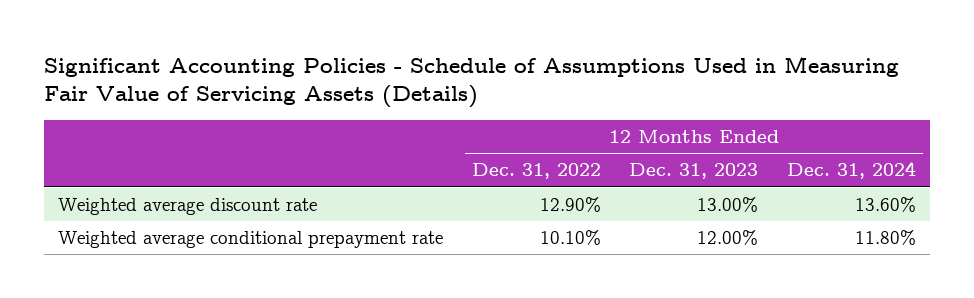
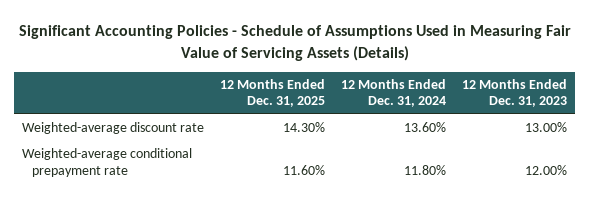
[471,163,601,180] Dec. 31, 2022 -> none
none -> [220,79,326,108] 12 Months Ended Dec. 31, 2025
[58,198,318,216] Weighted average discount rate -> [22,122,205,135] Weighted-average discount rate
[58,231,444,249] Weighted average conditional prepayment rate -> [22,148,193,177] Weighted-average conditional prepayment rate

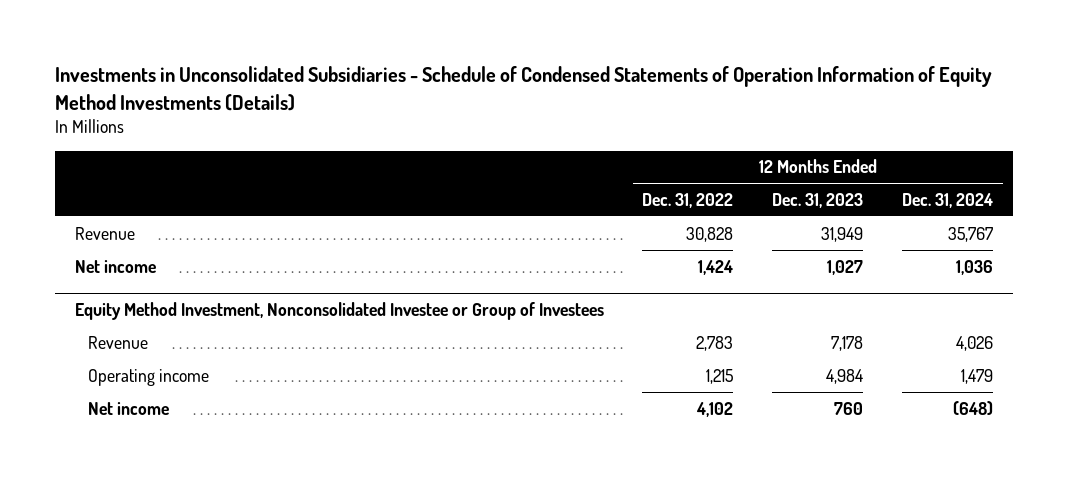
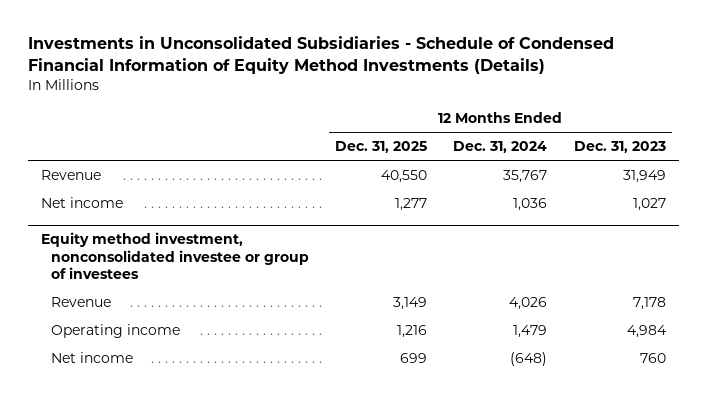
[55,66,993,111] Investments in Unconsolidated Subsidiaries - Schedule of Condensed Statements of Operation Information of Equity Method Investments (Details) -> [27,36,614,75] Investments in Unconsolidated Subsidiaries - Schedule of Condensed Financial Information of Equity Method Investments (Details)
[642,192,734,208] Dec. 31, 2022 -> none
none -> [335,141,428,154] Dec. 31, 2025
[74,301,604,320] Equity Method Investment, Nonconsolidated Investee or Group of Investees -> [40,232,309,279] Equity method investment, nonconsolidated investee or group of investees

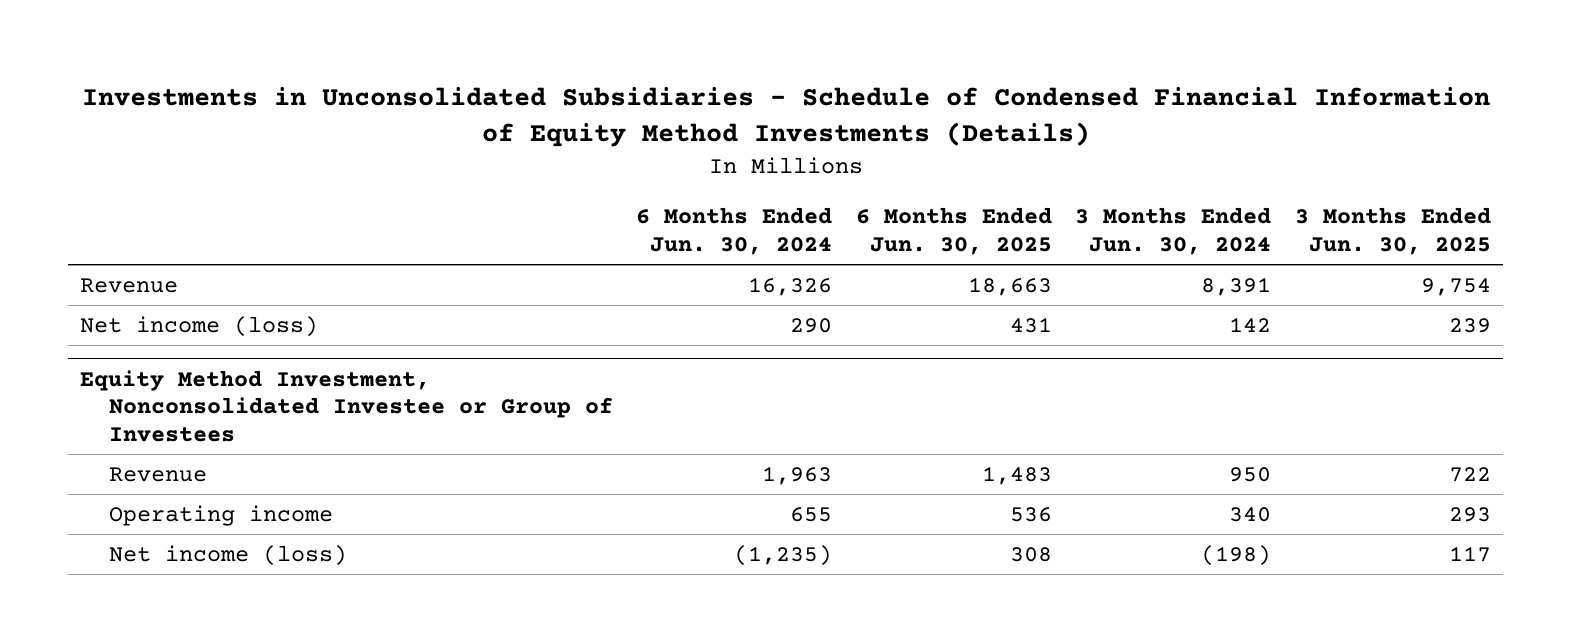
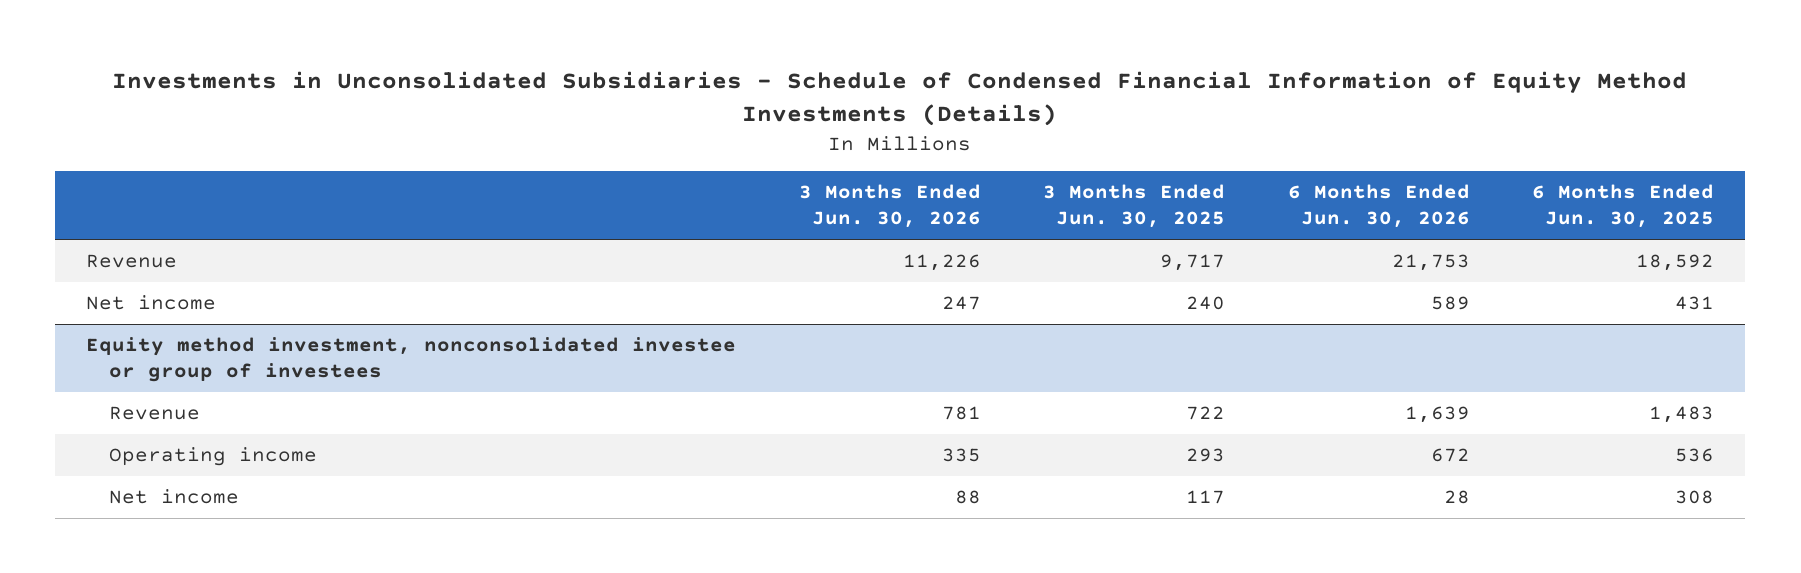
[636,207,833,256] 6 Months Ended Jun. 30, 2024 -> none
[1075,207,1272,256] 3 Months Ended Jun. 30, 2024 -> none
none -> [798,184,981,229] 3 Months Ended Jun. 30, 2026
none -> [1287,184,1470,229] 6 Months Ended Jun. 30, 2026
[967,276,1052,296] 18,663 -> [1636,254,1715,272] 18,592
[1421,277,1492,296] 9,754 -> [1160,254,1226,272] 9,717
[80,315,319,337] Net income (loss) -> [86,295,217,311] Net income
[1449,317,1492,333] 239 -> [1186,296,1226,311] 240
[80,369,613,442] Equity Method Investment, Nonconsolidated Investee or Group of Investees -> [86,337,737,383] Equity method investment, nonconsolidated investee or group of investees
[108,544,347,566] Net income (loss) -> [108,489,239,505] Net income

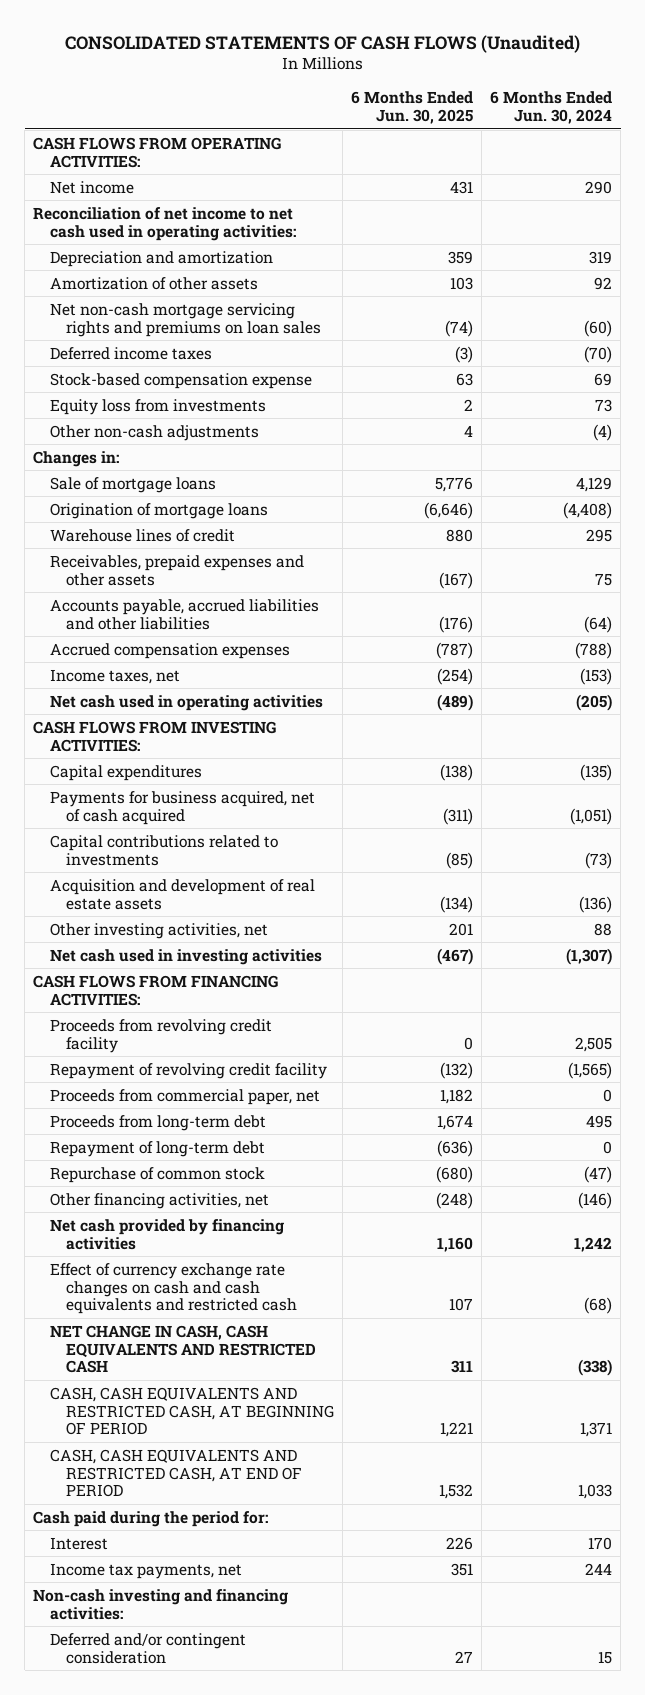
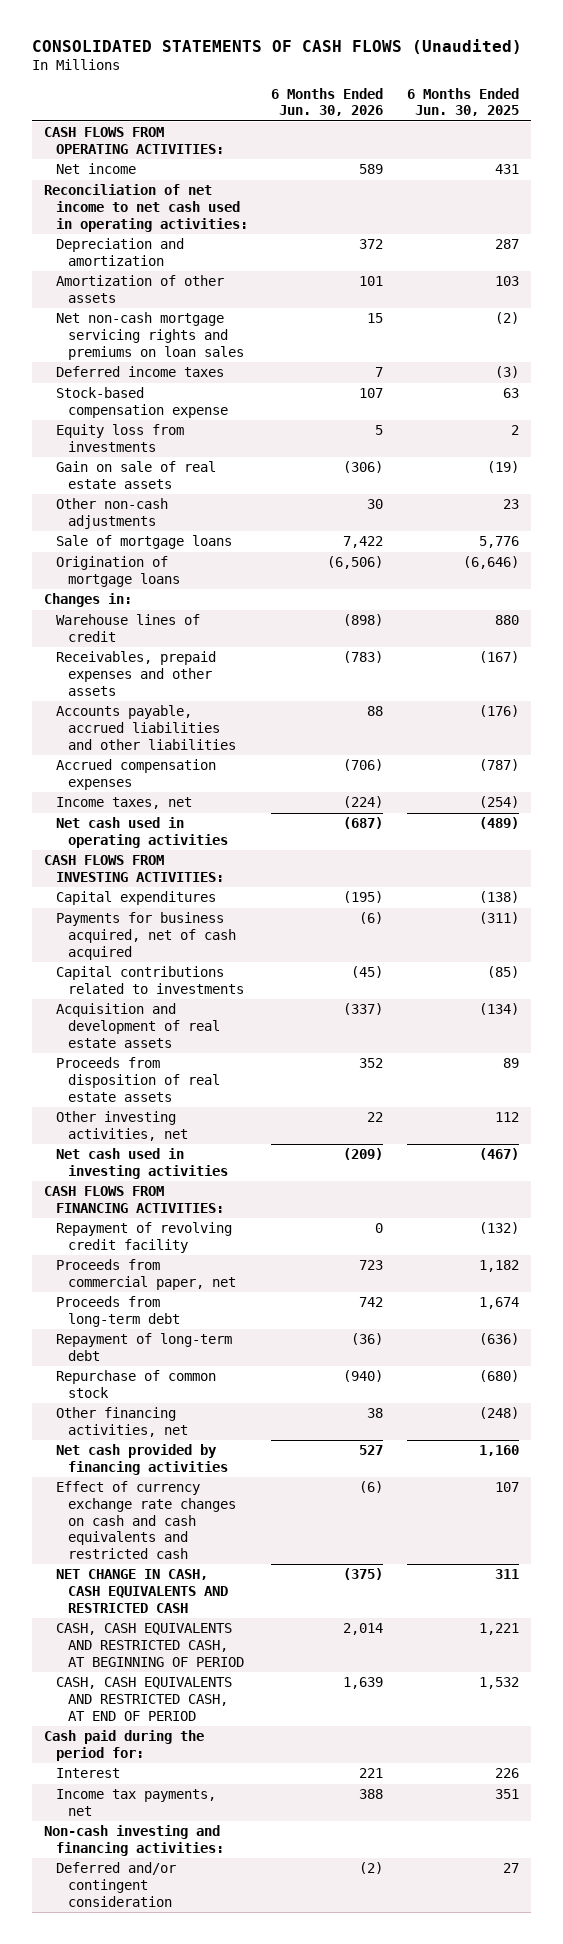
[490,91,613,125] 6 Months Ended Jun. 30, 2024 -> none
none -> [271,87,384,117] 6 Months Ended Jun. 30, 2026
[448,250,474,264] 359 -> [495,239,520,250] 287
[445,319,474,337] (74) -> [495,312,520,325] (2)
none -> [55,461,216,489] Gain on sale of real estate assets
[464,424,474,437] 4 -> [503,499,520,510] 23
[33,450,120,467] Changes in: -> [43,593,132,608] Changes in:
none -> [55,1057,221,1102] Proceeds from disposition of real estate assets
[449,922,474,936] 201 -> [495,1112,520,1123] 112
[49,1018,272,1053] Proceeds from revolving credit facility -> none

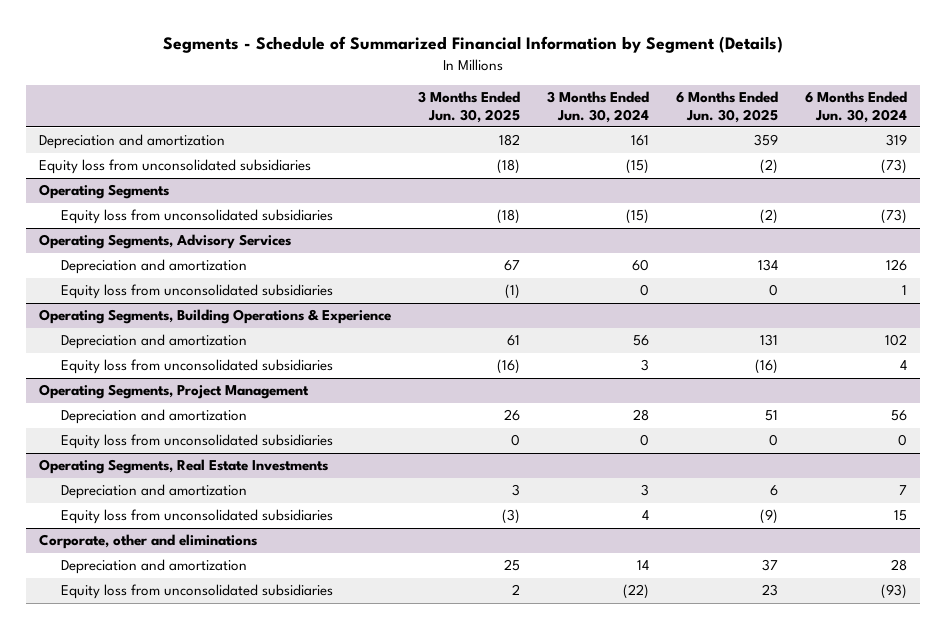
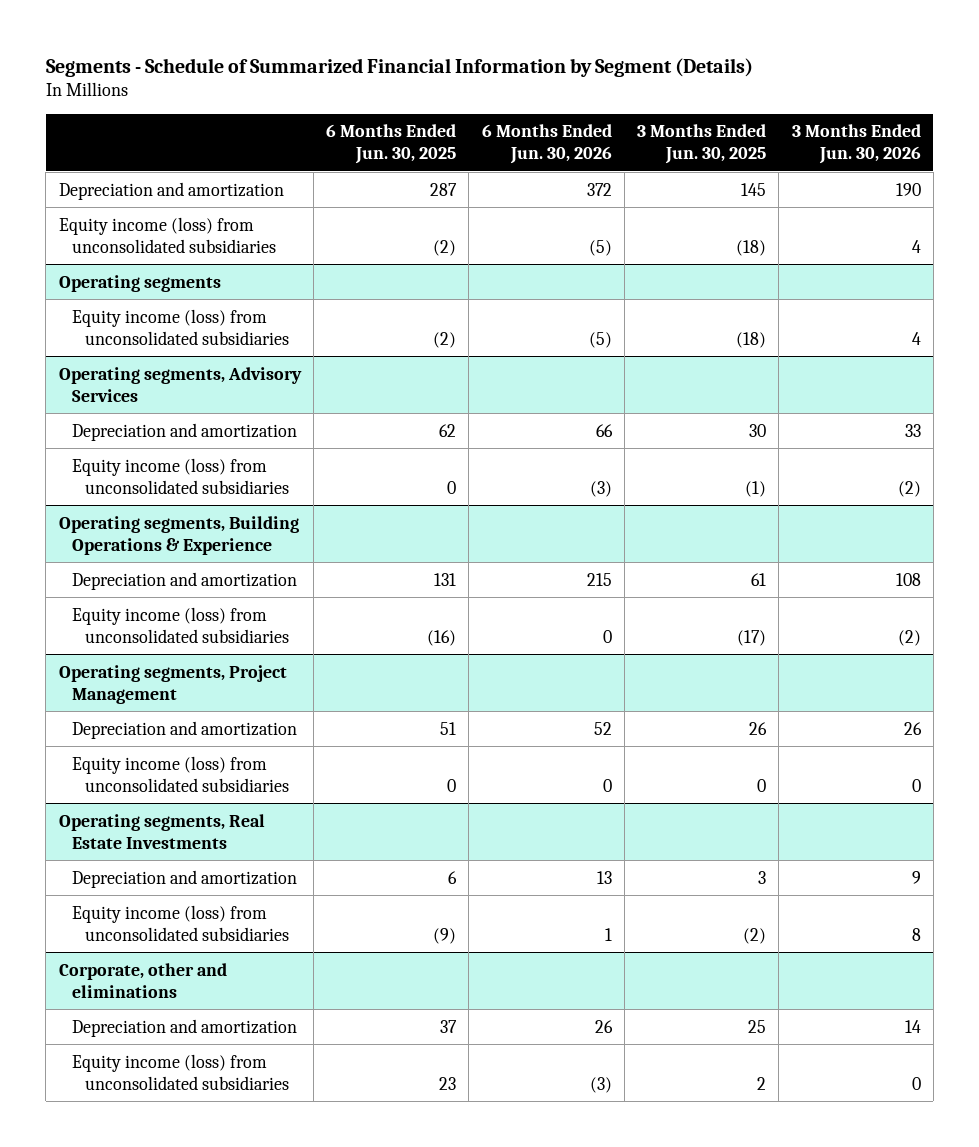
[546,90,649,123] 3 Months Ended Jun. 30, 2024 -> none
[804,90,907,123] 6 Months Ended Jun. 30, 2024 -> none
none -> [481,124,612,165] 6 Months Ended Jun. 30, 2026
none -> [791,124,921,165] 3 Months Ended Jun. 30, 2026
[499,134,521,147] 182 -> [741,182,767,196] 145
[753,134,778,147] 359 -> [430,182,458,196] 287
[39,159,312,175] Equity loss from unconsolidated subsidiaries -> [58,216,276,253] Equity income (loss) from unconsolidated subsidiaries
[39,184,170,200] Operating Segments -> [58,274,221,292] Operating segments
[61,209,334,225] Equity loss from unconsolidated subsidiaries -> [71,308,289,345] Equity income (loss) from unconsolidated subsidiaries
[39,234,292,250] Operating Segments, Advisory Services -> [58,366,302,402] Operating segments, Advisory Services
[504,260,521,272] 67 -> [749,423,767,437] 30
[757,259,778,272] 134 -> [439,423,457,437] 62
[61,284,334,300] Equity loss from unconsolidated subsidiaries -> [71,457,289,494] Equity income (loss) from unconsolidated subsidiaries
[39,309,392,325] Operating Segments, Building Operations & Experience -> [58,515,299,555] Operating segments, Building Operations & Experience
[61,359,334,375] Equity loss from unconsolidated subsidiaries -> [71,606,289,643] Equity income (loss) from unconsolidated subsidiaries
[497,359,521,375] (16) -> [737,629,767,646] (17)
[39,384,310,400] Operating Segments, Project Management -> [58,664,287,704] Operating segments, Project Management
[61,434,334,450] Equity loss from unconsolidated subsidiaries -> [71,755,289,792] Equity income (loss) from unconsolidated subsidiaries
[39,459,329,475] Operating Segments, Real Estate Investments -> [58,813,265,849] Operating segments, Real Estate Investments
[61,509,334,525] Equity loss from unconsolidated subsidiaries -> [71,904,289,941] Equity income (loss) from unconsolidated subsidiaries
[502,509,521,525] (3) -> [743,927,767,944] (2)
[61,584,334,600] Equity loss from unconsolidated subsidiaries -> [71,1053,289,1090] Equity income (loss) from unconsolidated subsidiaries

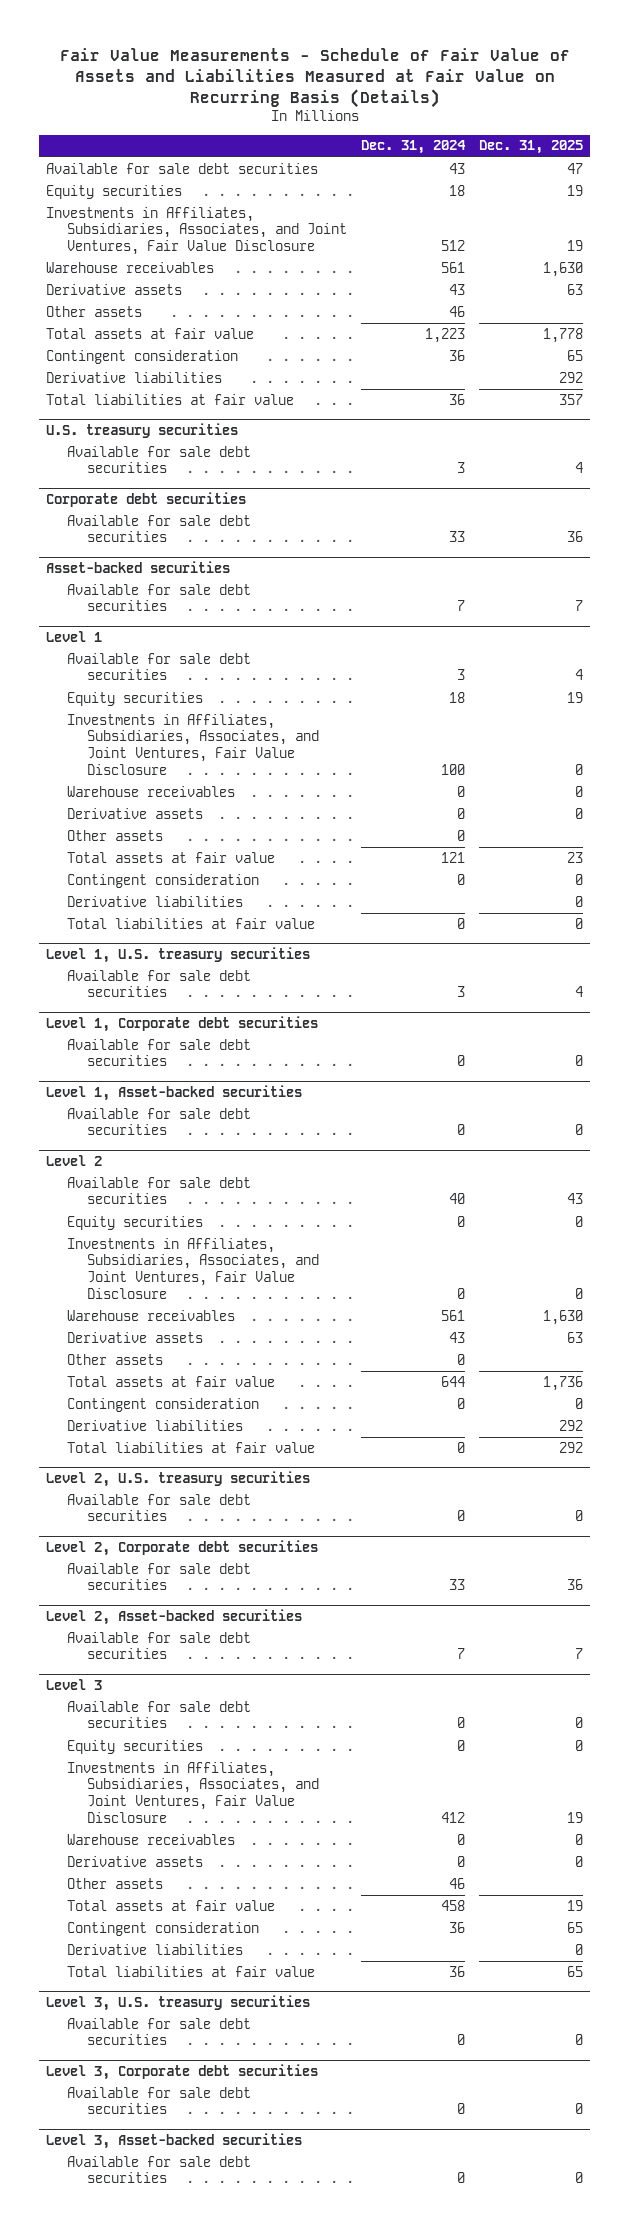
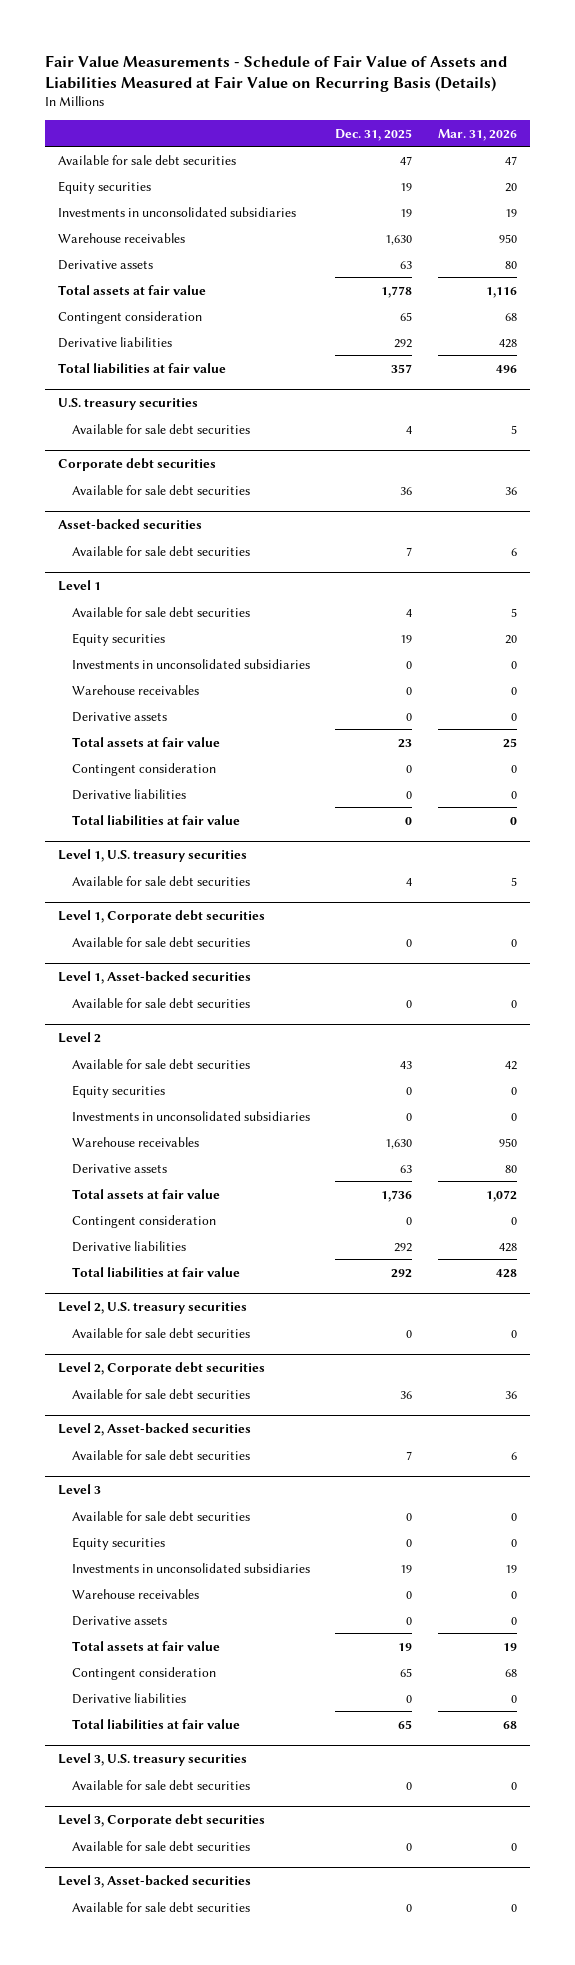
[361,140,467,155] Dec. 31, 2024 -> none
none -> [438,128,518,141] Mar. 31, 2026
[46,206,347,256] Investments in Affiliates, Subsidiaries, Associates, and Joint Ventures, Fair Value Disclosure -> [58,206,297,217] Investments in unconsolidated subsidiaries
[46,305,143,317] Other assets -> none
[66,713,320,776] Investments in Affiliates, Subsidiaries, Associates, and Joint Ventures, Fair Value Disclosure -> [71,658,310,669] Investments in unconsolidated subsidiaries
[66,829,163,841] Other assets -> none
[66,1237,320,1300] Investments in Affiliates, Subsidiaries, Associates, and Joint Ventures, Fair Value Disclosure -> [71,1110,310,1121] Investments in unconsolidated subsidiaries
[66,1353,163,1365] Other assets -> none
[66,1761,320,1824] Investments in Affiliates, Subsidiaries, Associates, and Joint Ventures, Fair Value Disclosure -> [71,1562,310,1573] Investments in unconsolidated subsidiaries
[66,1877,163,1889] Other assets -> none

